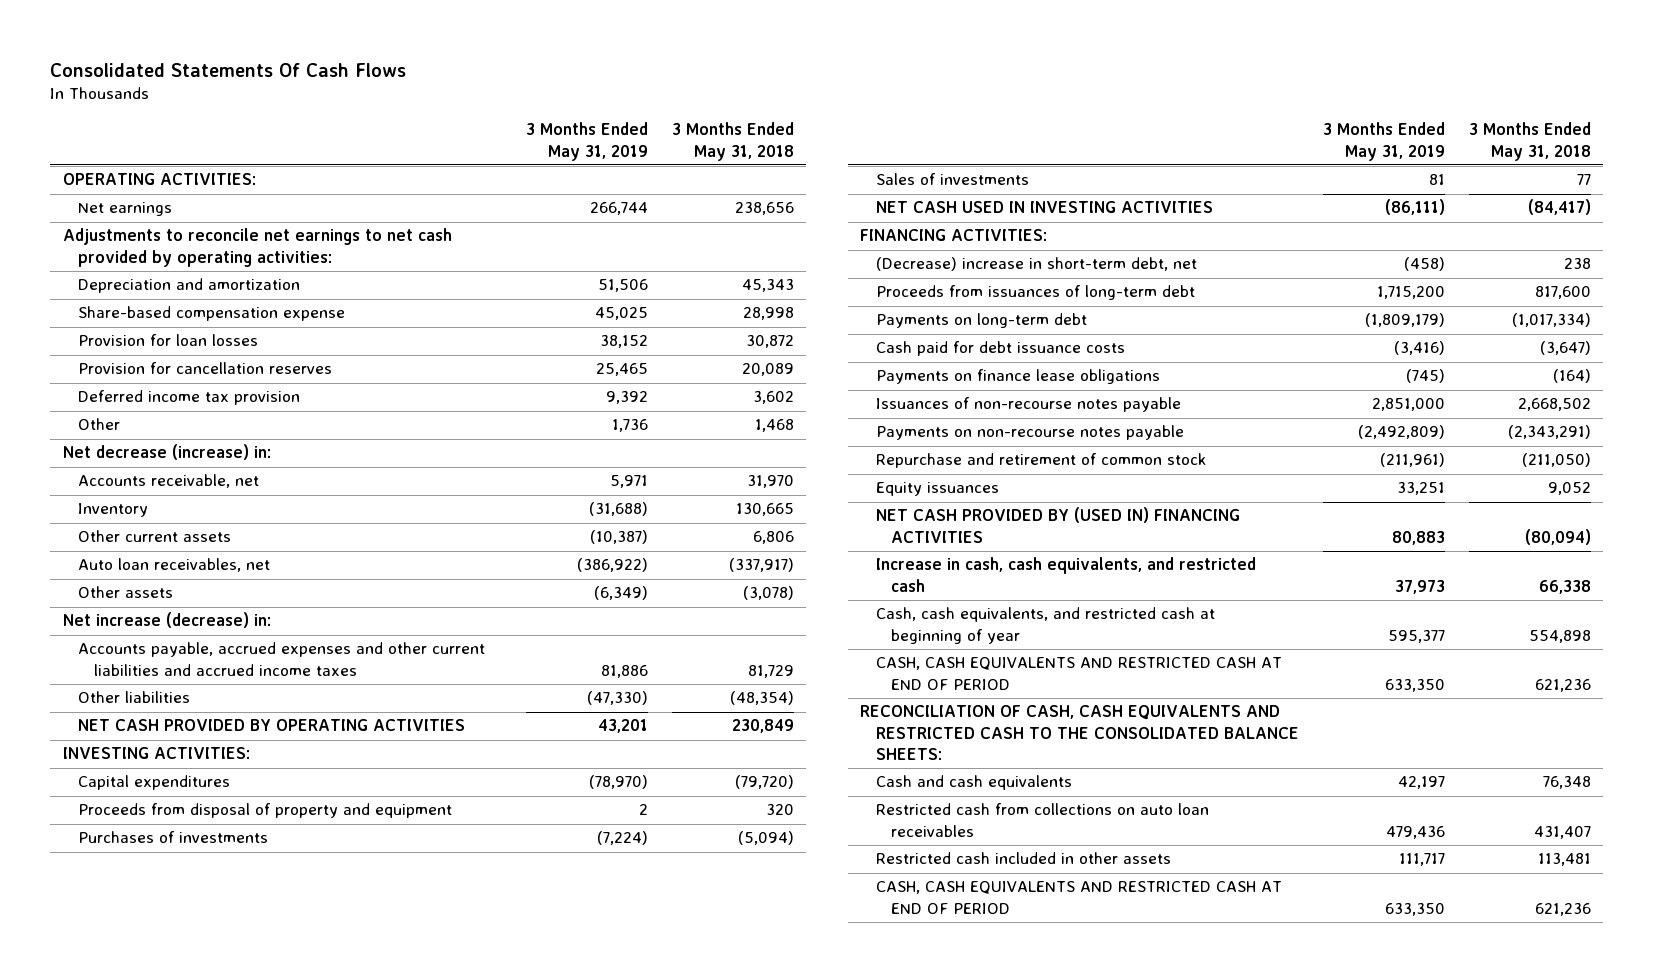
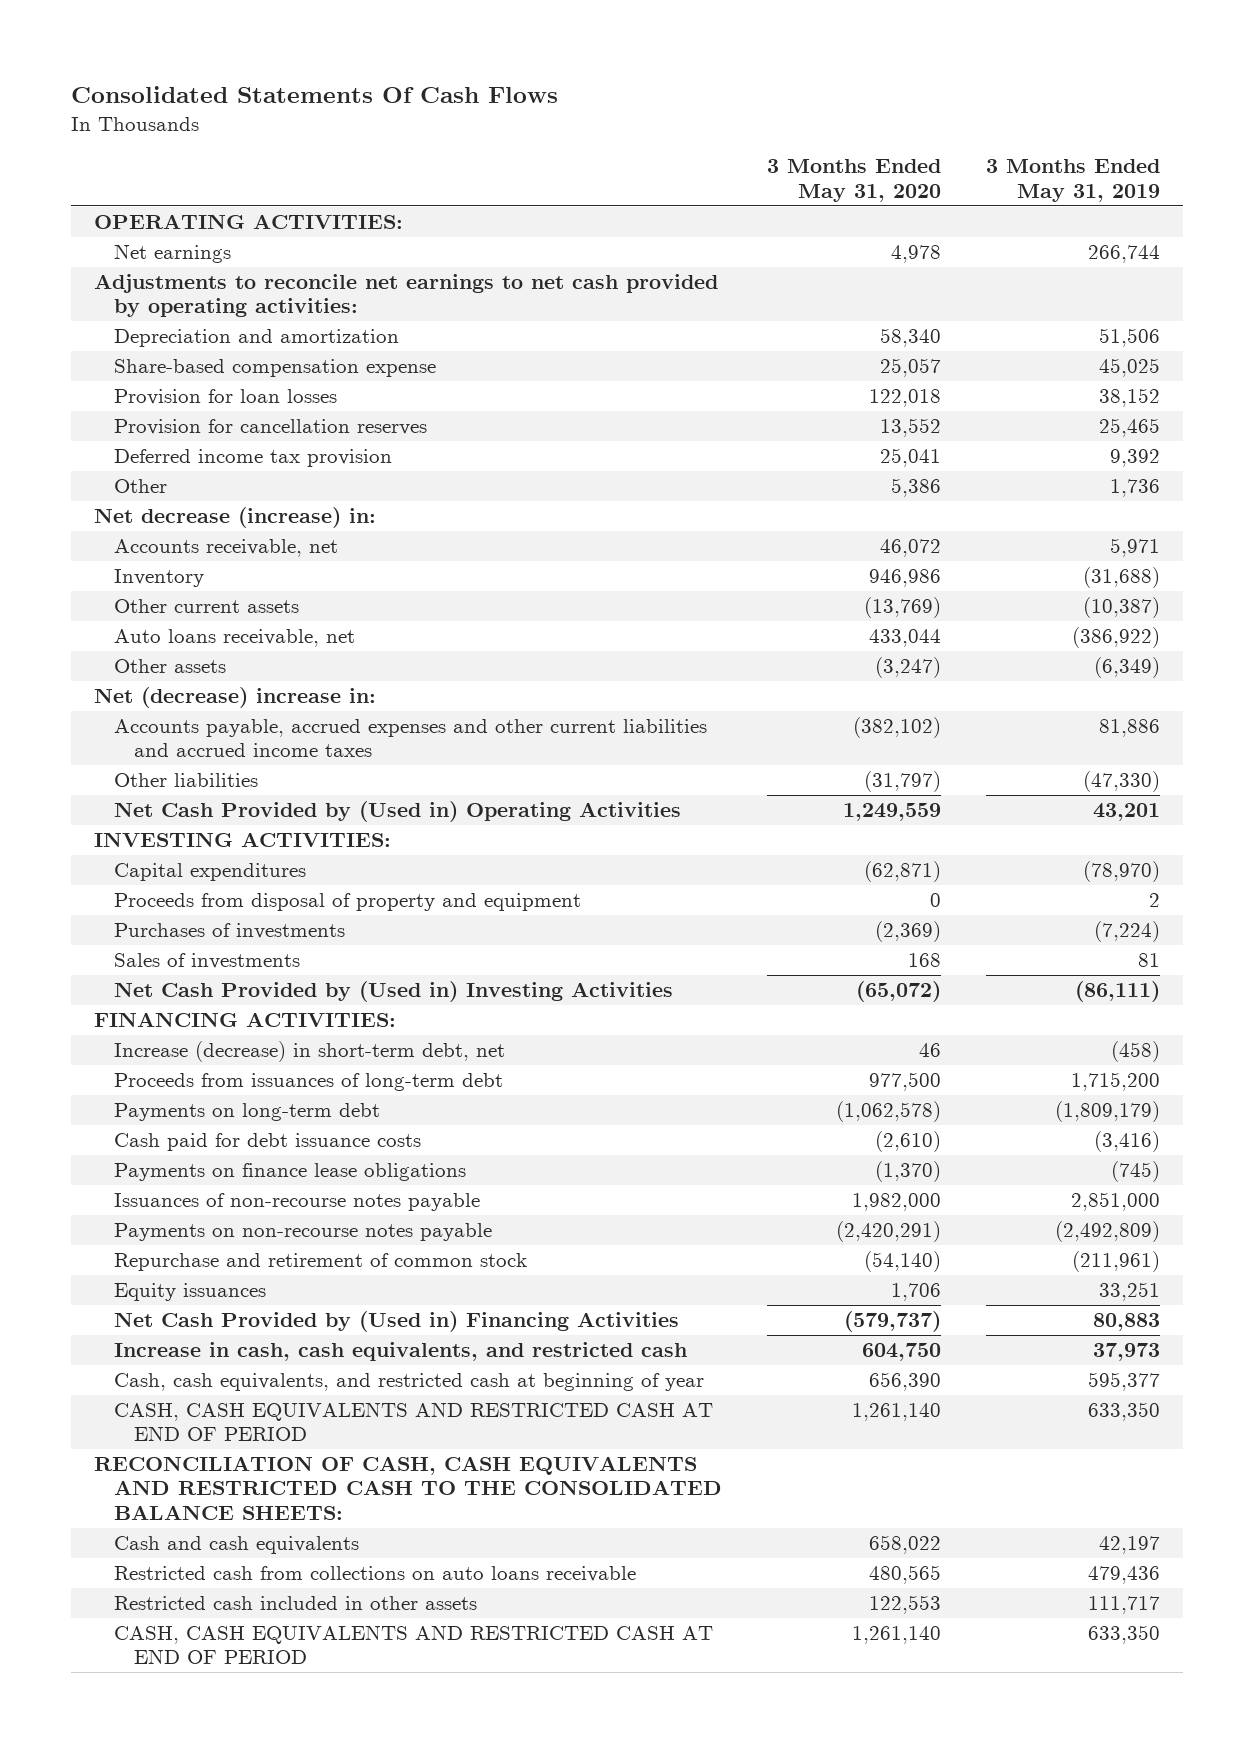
[671,122,794,161] 3 Months Ended May 31, 2018 -> none
none -> [766,159,941,202] 3 Months Ended May 31, 2020
[78,558,271,573] Auto loan receivables, net -> [113,628,355,647] Auto loans receivable, net
[62,612,271,629] Net increase (decrease) in: -> [93,686,376,708] Net (decrease) increase in:
[78,719,466,732] NET CASH PROVIDED BY OPERATING ACTIVITIES -> [113,800,681,822] Net Cash Provided by (Used in) Operating Activities
[875,201,1213,214] NET CASH USED IN INVESTING ACTIVITIES -> [113,980,673,1002] Net Cash Provided by (Used in) Investing Activities
[875,257,1197,272] (Decrease) increase in short-term debt, net -> [113,1040,505,1062] Increase (decrease) in short-term debt, net
[875,507,1240,543] NET CASH PROVIDED BY (USED IN) FINANCING ACTIVITIES -> [113,1310,679,1332] Net Cash Provided by (Used in) Financing Activities
[875,803,1209,837] Restricted cash from collections on auto loan receivables -> [113,1565,636,1582] Restricted cash from collections on auto loans receivable

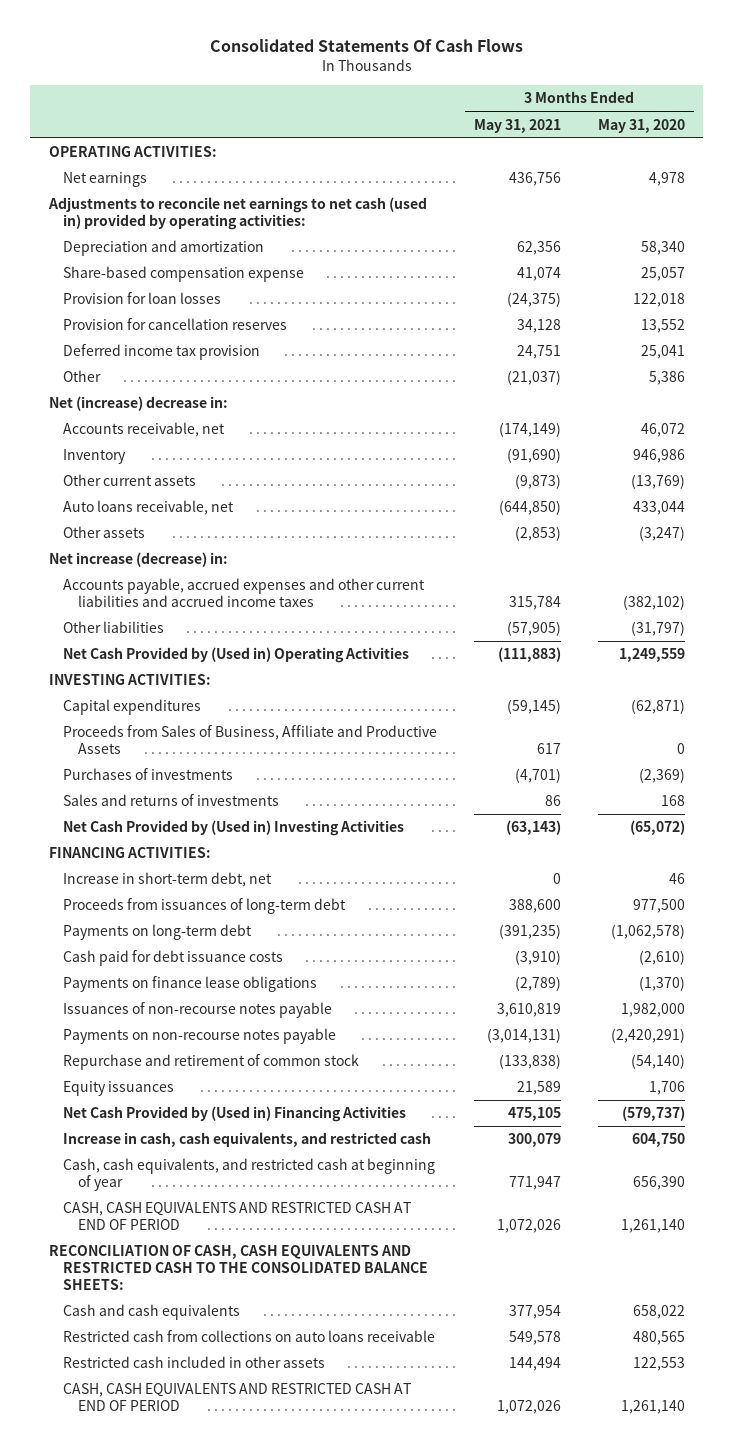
[986,159,1161,202] 3 Months Ended May 31, 2019 -> none
none -> [473,118,561,133] May 31, 2021
[93,273,718,318] Adjustments to reconcile net earnings to net cash provided by operating activities: -> [47,197,427,231] Adjustments to reconcile net earnings to net cash (used in) provided by operating activities:
[93,506,376,528] Net decrease (increase) in: -> [48,396,228,412] Net (increase) decrease in:
[93,686,376,708] Net (decrease) increase in: -> [48,552,228,568] Net increase (decrease) in:
[113,892,581,911] Proceeds from disposal of property and equipment -> none
none -> [63,725,438,755] Proceeds from Sales of Business, Affiliate and Productive Assets
[113,952,300,969] Sales of investments -> [63,794,280,807] Sales and returns of investments
[113,1040,505,1062] Increase (decrease) in short-term debt, net -> [63,872,273,888] Increase in short-term debt, net

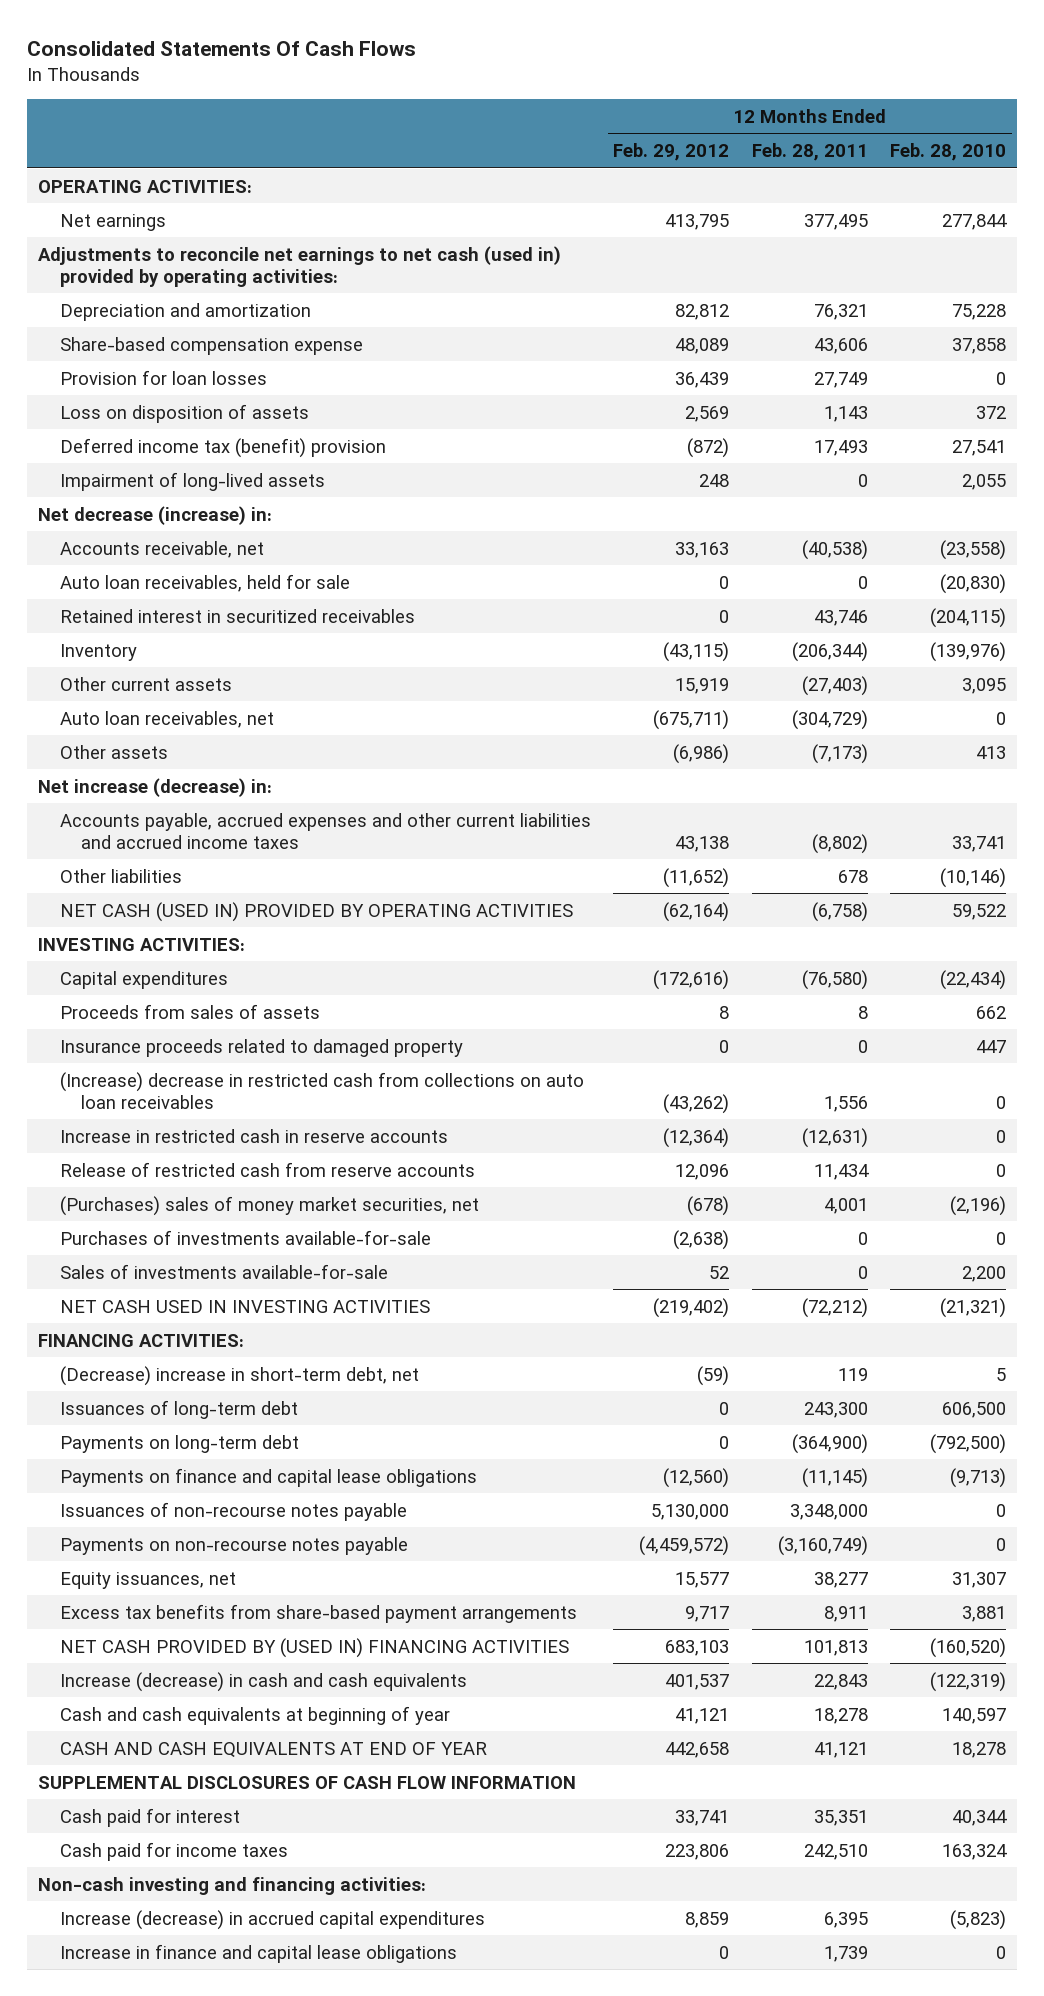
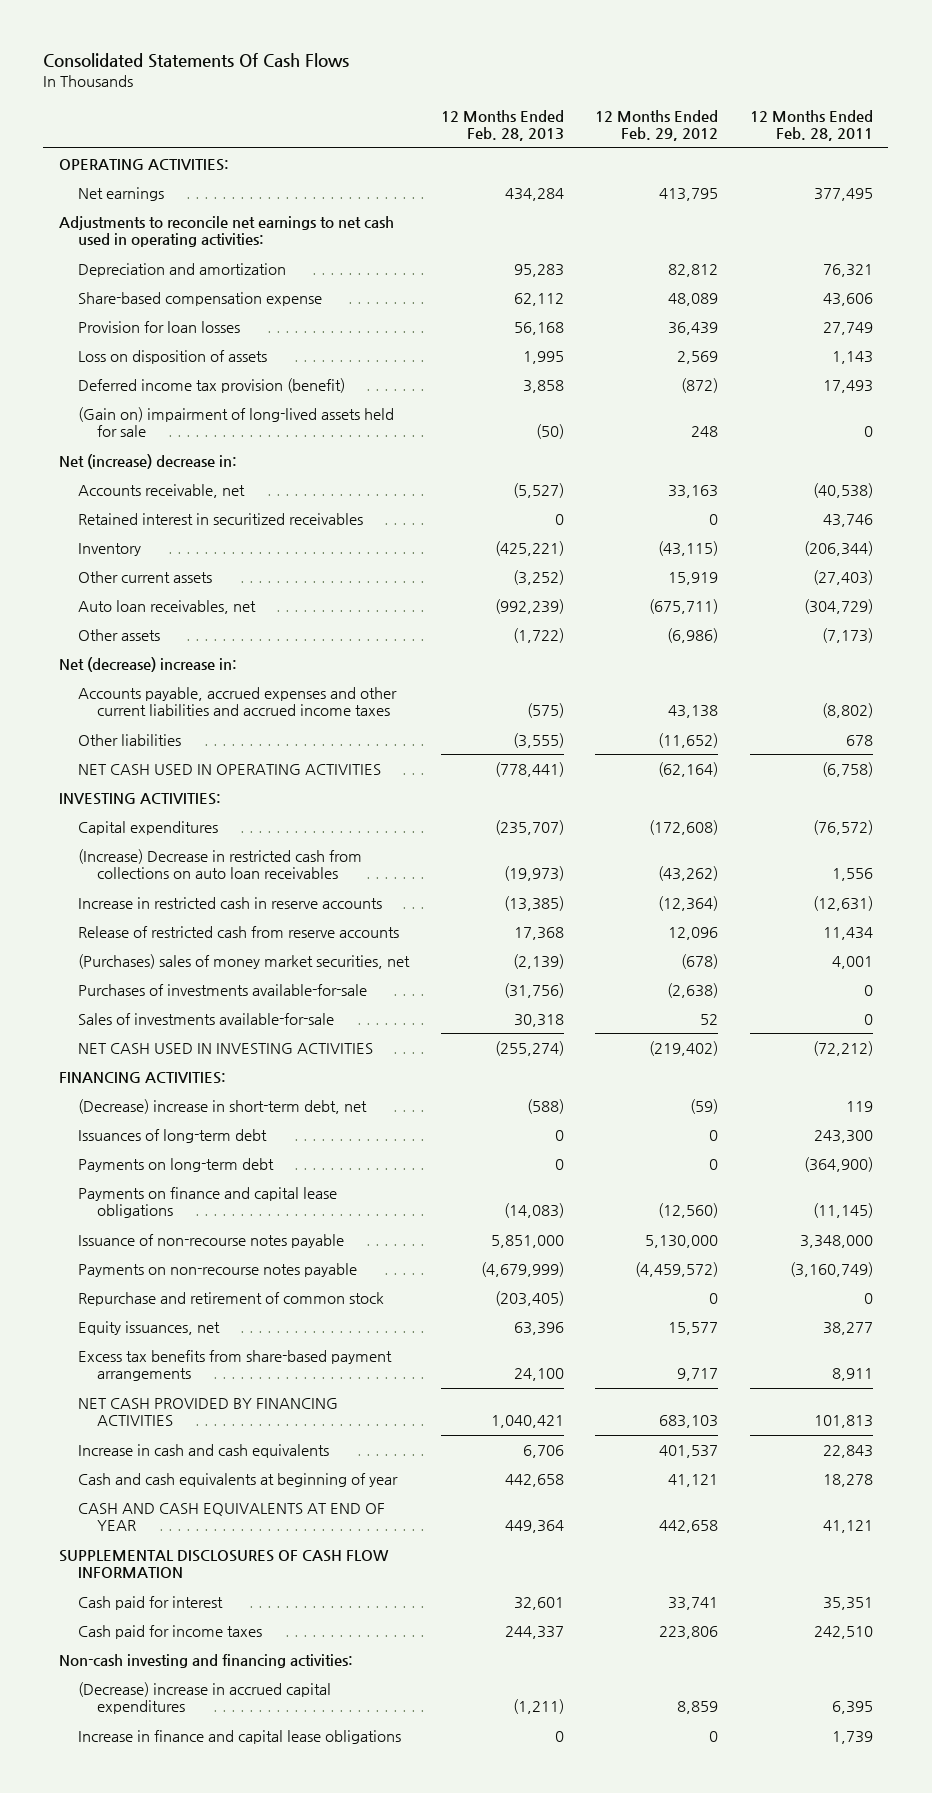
[890,143,1007,162] Feb. 28, 2010 -> none
none -> [440,109,564,142] 12 Months Ended Feb. 28, 2013
[38,245,562,287] Adjustments to reconcile net earnings to net cash (used in) provided by operating activities: -> [59,215,395,248] Adjustments to reconcile net earnings to net cash used in operating activities:
[59,437,386,458] Deferred income tax (benefit) provision -> [78,377,346,393] Deferred income tax provision (benefit)
[59,471,325,491] Impairment of long-lived assets -> [78,406,395,438] (Gain on) impairment of long-lived assets held for sale
[38,505,273,525] Net decrease (increase) in: -> [59,453,238,469] Net (increase) decrease in:
[59,573,350,592] Auto loan receivables, held for sale -> none
[38,777,273,797] Net increase (decrease) in: -> [59,656,238,672] Net (decrease) increase in:
[59,901,573,922] NET CASH (USED IN) PROVIDED BY OPERATING ACTIVITIES -> [78,763,382,775] NET CASH USED IN OPERATING ACTIVITIES
[59,1003,320,1019] Proceeds from sales of assets -> none
[59,1038,463,1057] Insurance proceeds related to damaged property -> none
[653,969,730,990] (172,616) -> [649,819,719,835] (172,608)
[801,969,868,990] (76,580) -> [812,819,873,835] (76,572)
[59,1071,584,1109] (Increase) decrease in restricted cash from collections on auto loan receivables -> [78,848,363,880] (Increase) Decrease in restricted cash from collections on auto loan receivables
[59,1501,407,1521] Issuances of non-recourse notes payable -> [78,1233,345,1248] Issuance of non-recourse notes payable
none -> [78,1291,385,1306] Repurchase and retirement of common stock
[59,1637,569,1658] NET CASH PROVIDED BY (USED IN) FINANCING ACTIVITIES -> [78,1397,339,1427] NET CASH PROVIDED BY FINANCING ACTIVITIES
[59,1671,467,1692] Increase (decrease) in cash and cash equivalents -> [78,1443,330,1458] Increase in cash and cash equivalents
[59,1909,485,1930] Increase (decrease) in accrued capital expenditures -> [78,1681,332,1715] (Decrease) increase in accrued capital expenditures

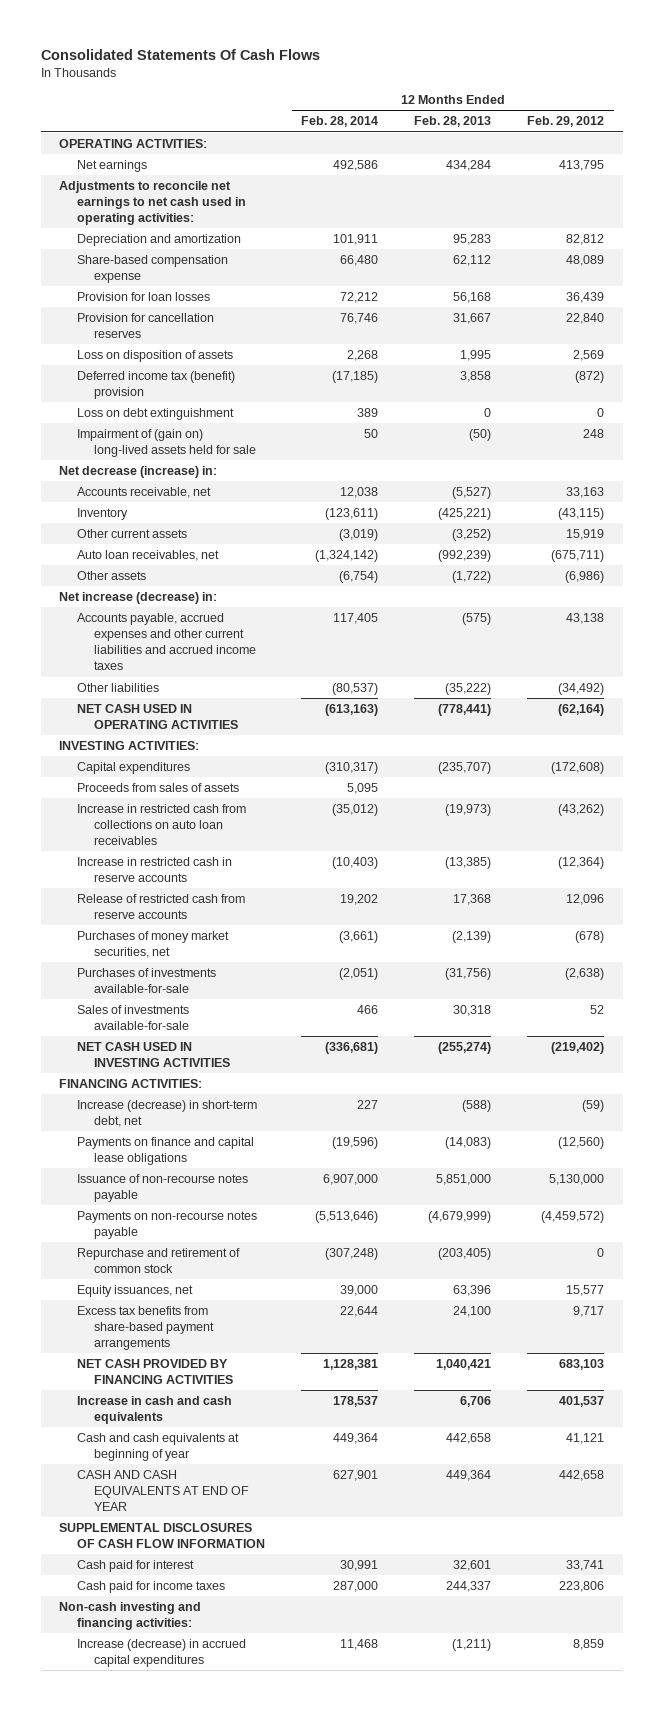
[749,109,873,142] 12 Months Ended Feb. 28, 2011 -> none
none -> [300,116,378,128] Feb. 28, 2014
none -> [76,312,214,339] Provision for cancellation reserves
[78,377,346,393] Deferred income tax provision (benefit) -> [76,370,235,400] Deferred income tax (benefit) provision
none -> [76,407,234,420] Loss on debt extinguishment
[78,406,395,438] (Gain on) impairment of long-lived assets held for sale -> [76,428,257,458] Impairment of (gain on) long-lived assets held for sale
[59,453,238,469] Net (increase) decrease in: -> [58,465,217,478] Net decrease (increase) in:
[78,512,364,525] Retained interest in securitized receivables -> none
[59,656,238,672] Net (decrease) increase in: -> [58,591,217,604] Net increase (decrease) in:
[512,732,564,748] (3,555) -> [445,682,492,695] (35,222)
[658,732,719,748] (11,652) -> [558,682,605,695] (34,492)
none -> [76,782,239,792] Proceeds from sales of assets
[78,848,363,880] (Increase) Decrease in restricted cash from collections on auto loan receivables -> [76,803,246,846] Increase in restricted cash from collections on auto loan receivables
[78,953,411,969] (Purchases) sales of money market securities, net -> [76,930,229,959] Purchases of money market securities, net
[78,1128,268,1143] Issuances of long-term debt -> none
[78,1157,275,1172] Payments on long-term debt -> none
[78,1098,368,1114] (Decrease) increase in short-term debt, net -> [76,1099,257,1128] Increase (decrease) in short-term debt, net
[78,1729,402,1744] Increase in finance and capital lease obligations -> none
[78,1681,332,1715] (Decrease) increase in accrued capital expenditures -> [76,1638,246,1668] Increase (decrease) in accrued capital expenditures

